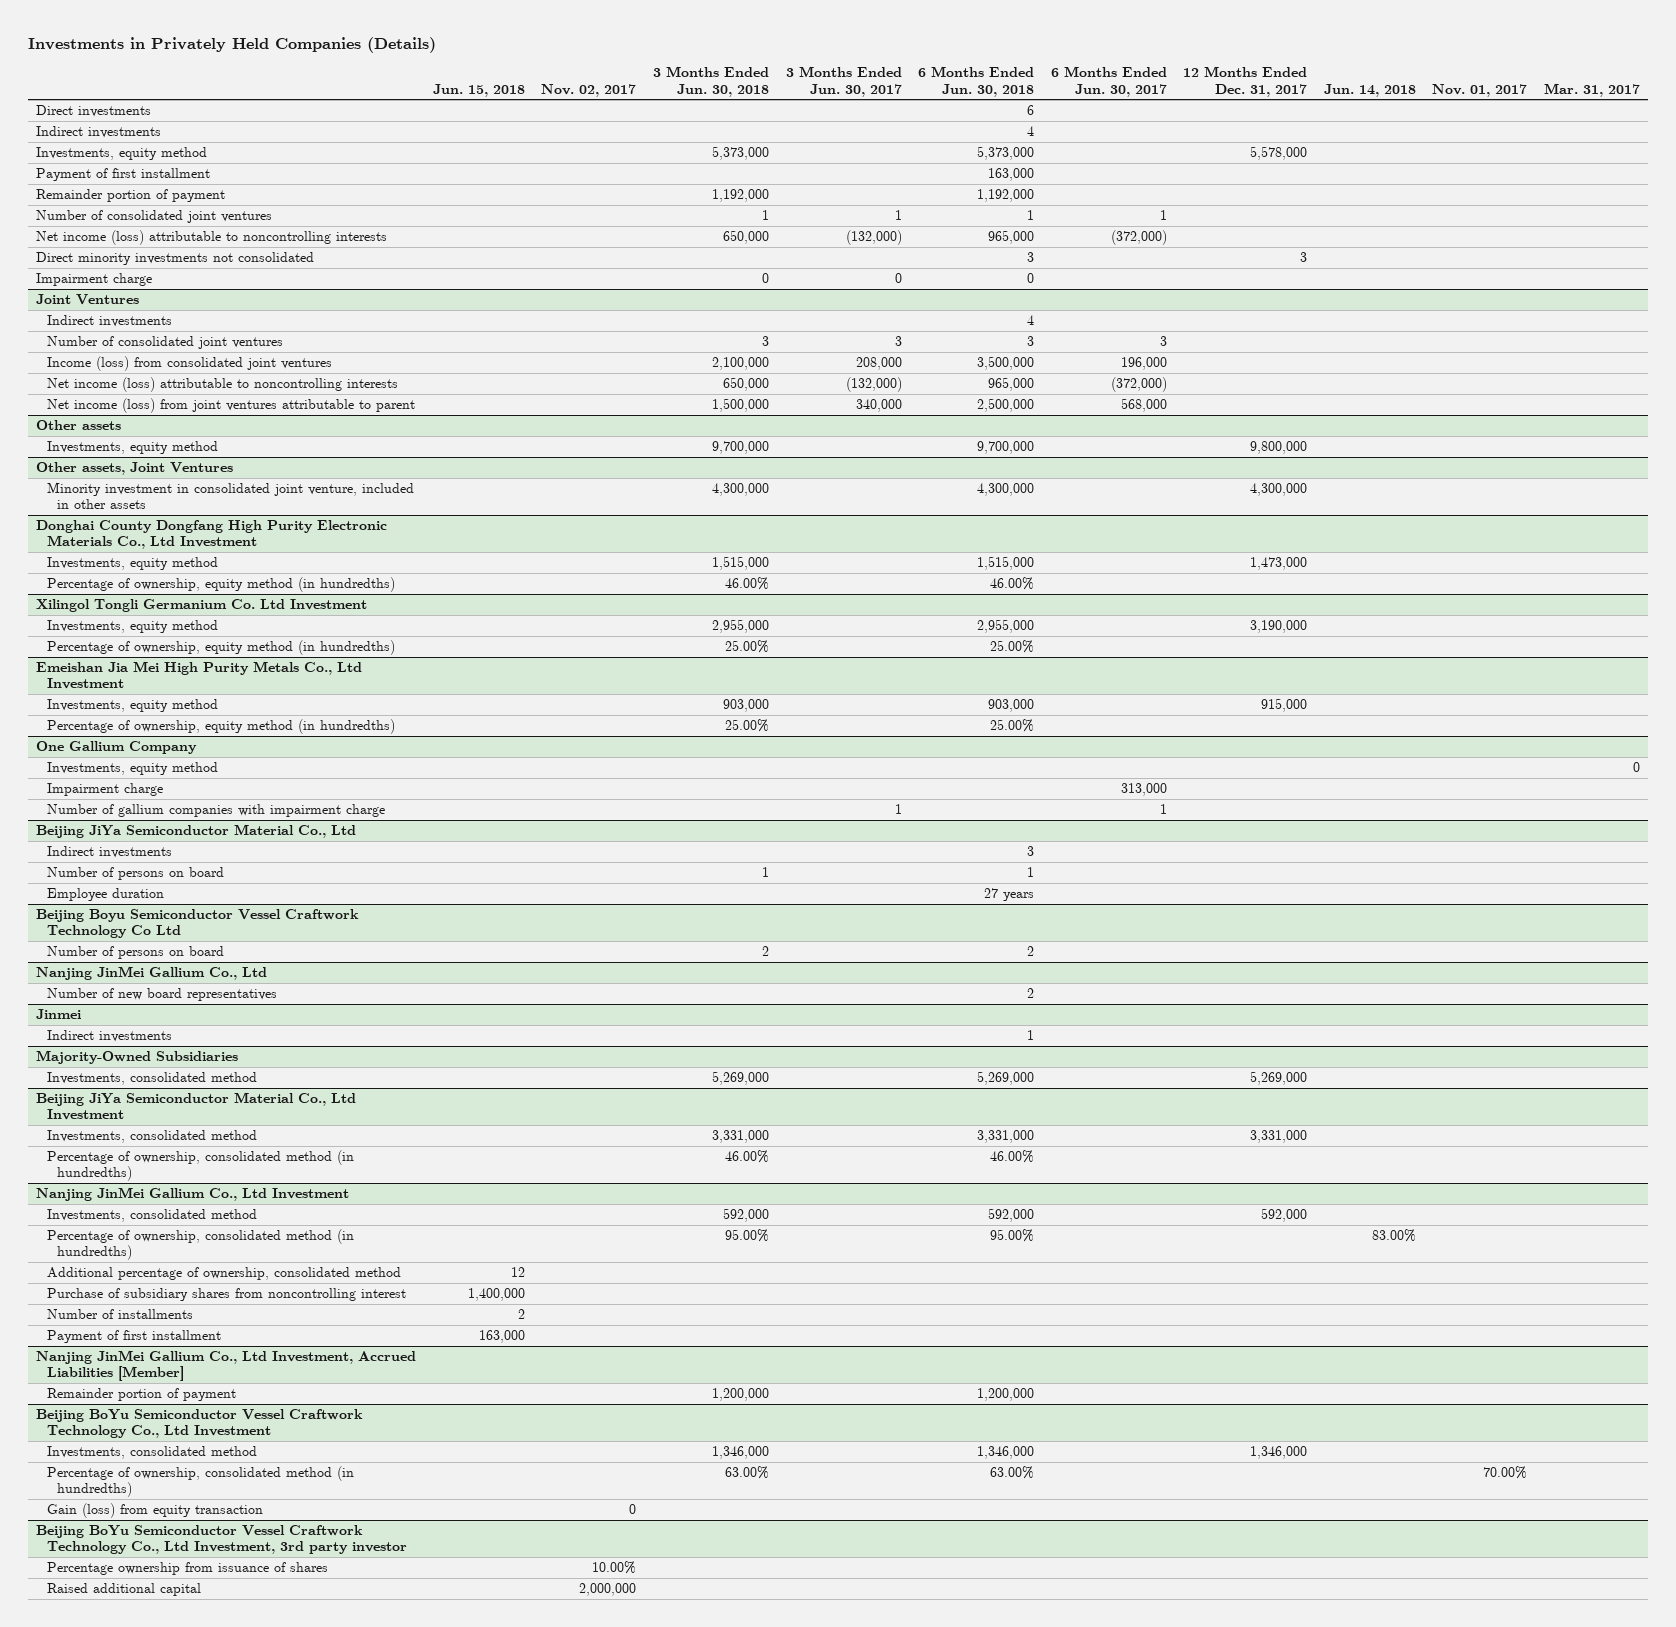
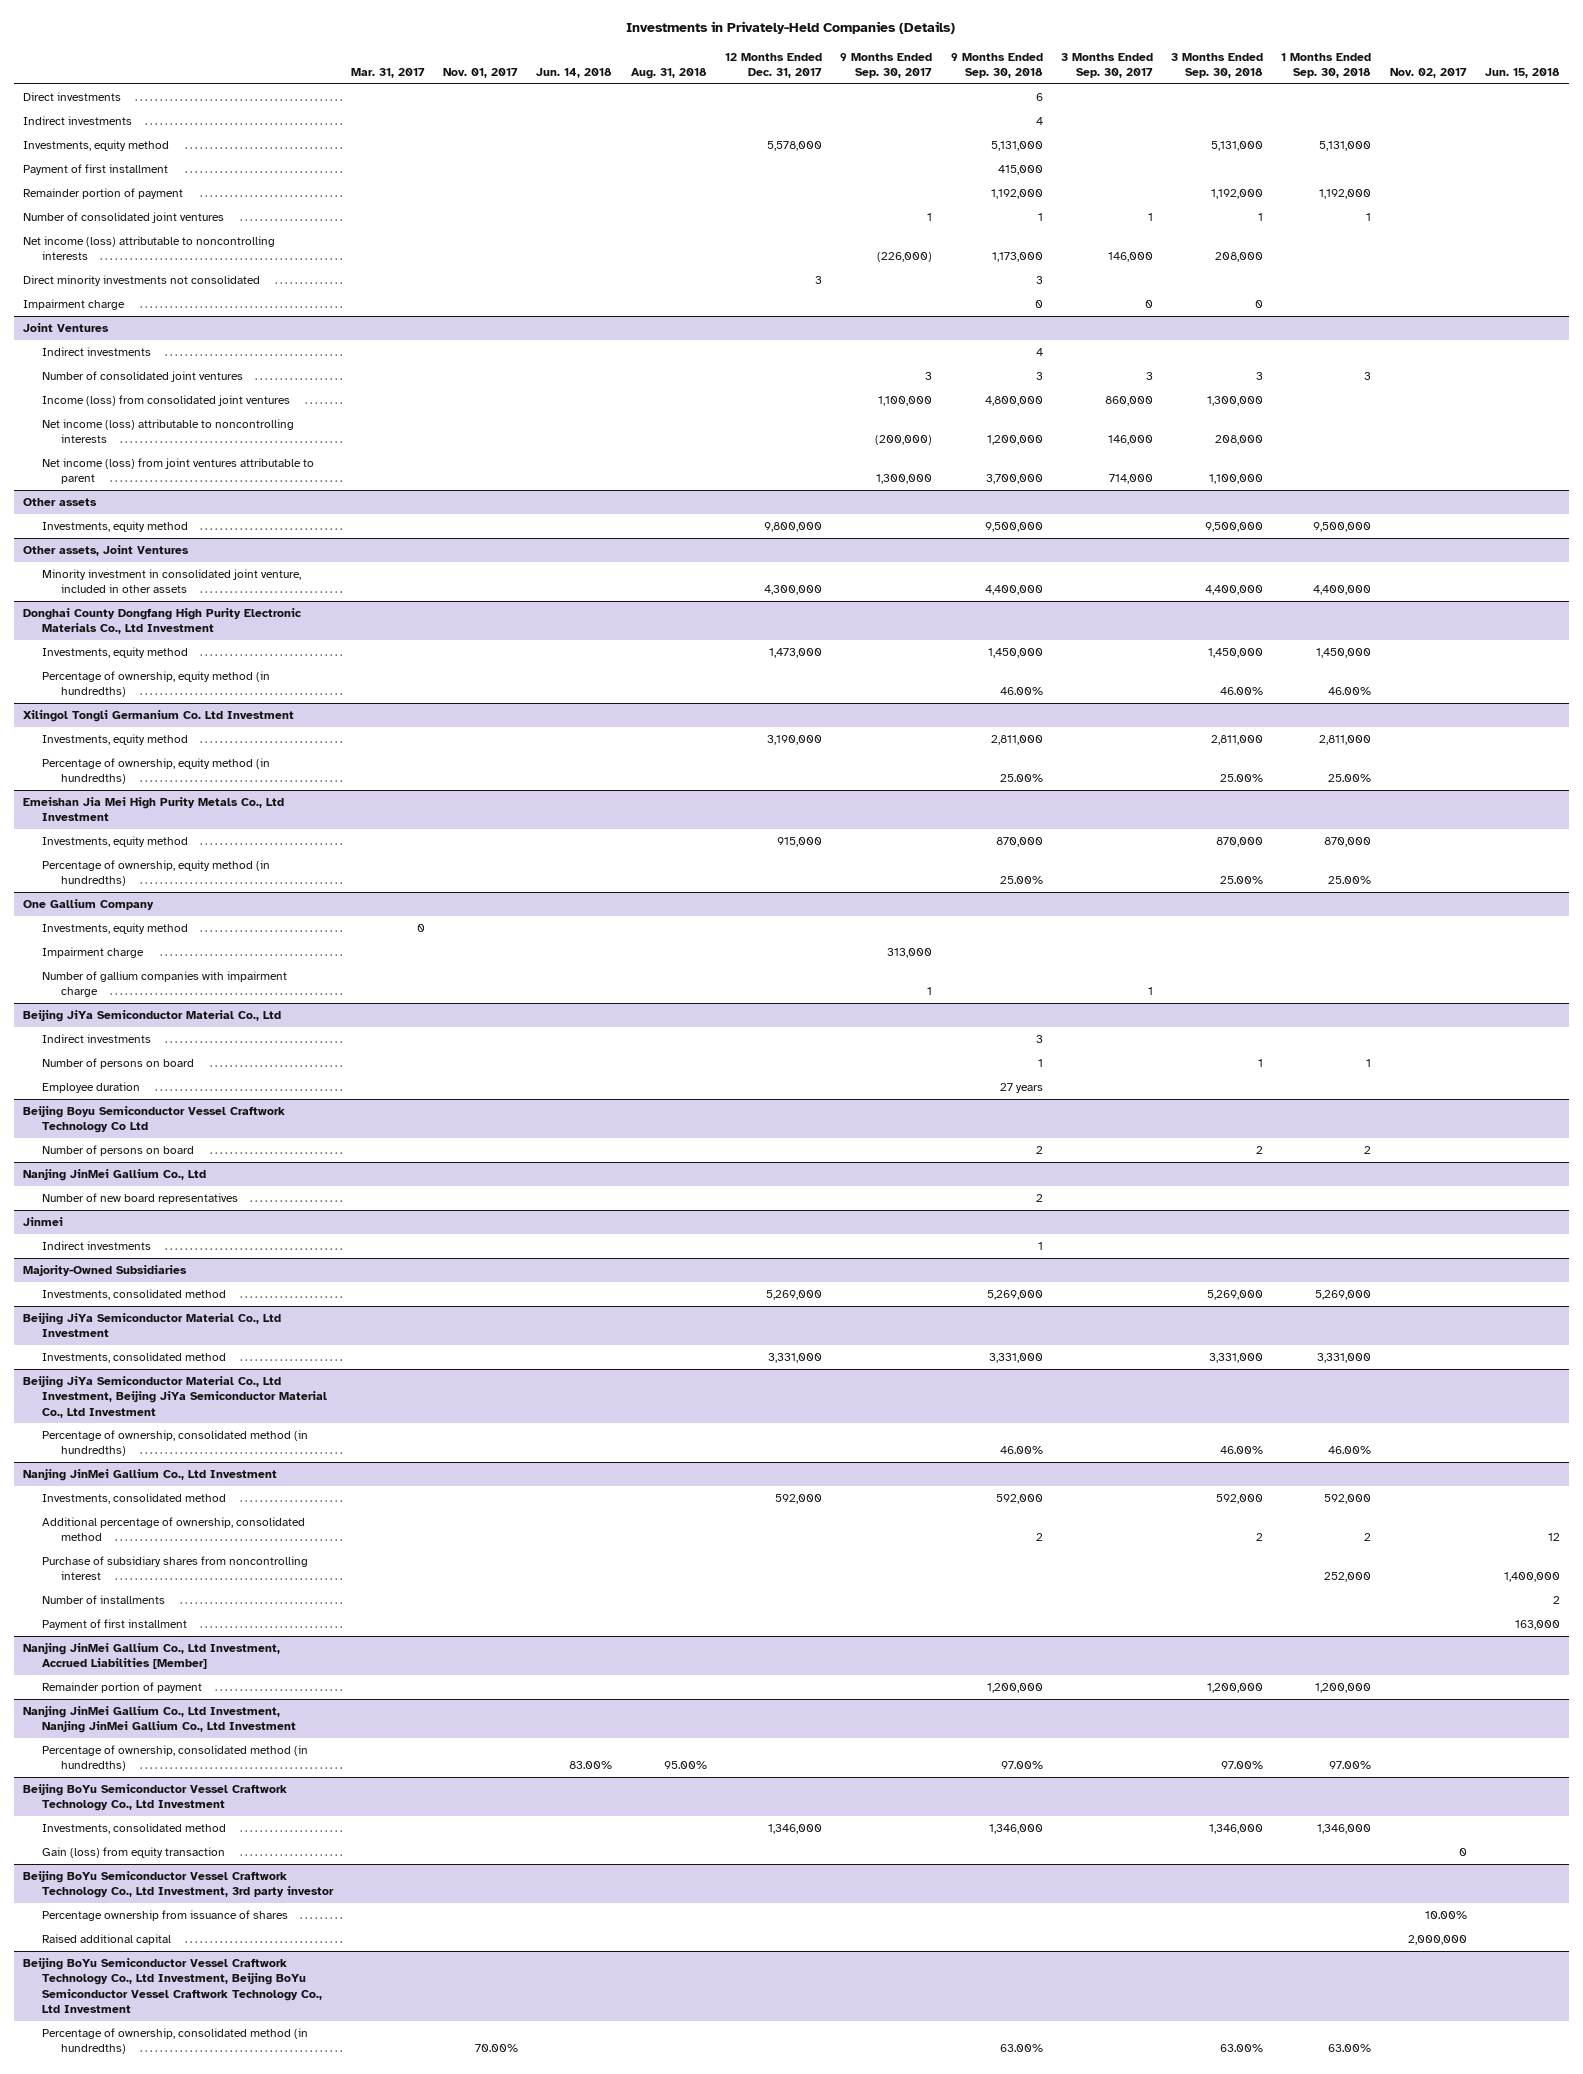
[28,36,437,53] Investments in Privately Held Companies (Details) -> [626,21,956,35] Investments in Privately-Held Companies (Details)
[653,66,770,97] 3 Months Ended Jun. 30, 2018 -> none
[785,66,902,97] 3 Months Ended Jun. 30, 2017 -> none
[918,66,1035,97] 6 Months Ended Jun. 30, 2018 -> none
[1050,66,1167,97] 6 Months Ended Jun. 30, 2017 -> none
none -> [630,67,707,79] Aug. 31, 2018
none -> [840,52,933,78] 9 Months Ended Sep. 30, 2017
none -> [950,52,1043,78] 9 Months Ended Sep. 30, 2018
none -> [1060,52,1153,78] 3 Months Ended Sep. 30, 2017
none -> [1171,52,1264,78] 3 Months Ended Sep. 30, 2018
none -> [1281,52,1372,78] 1 Months Ended Sep. 30, 2018
[46,1150,354,1182] Percentage of ownership, consolidated method (in hundredths) -> none
none -> [22,1376,327,1418] Beijing JiYa Semiconductor Material Co., Ltd Investment, Beijing JiYa Semiconductor Material Co., Ltd Investment
none -> [41,1430,308,1457] Percentage of ownership, consolidated method (in hundredths)
[46,1229,354,1261] Percentage of ownership, consolidated method (in hundredths) -> none
none -> [22,1706,296,1734] Nanjing JinMei Gallium Co., Ltd Investment, Nanjing JinMei Gallium Co., Ltd Investment
none -> [41,1745,308,1772] Percentage of ownership, consolidated method (in hundredths)
[46,1466,354,1498] Percentage of ownership, consolidated method (in hundredths) -> none
none -> [22,1958,322,2013] Beijing BoYu Semiconductor Vessel Craftwork Technology Co., Ltd Investment, Beijing BoYu Semiconductor Vessel Craftwork Technology Co., Ltd Investment
none -> [41,2028,308,2055] Percentage of ownership, consolidated method (in hundredths)

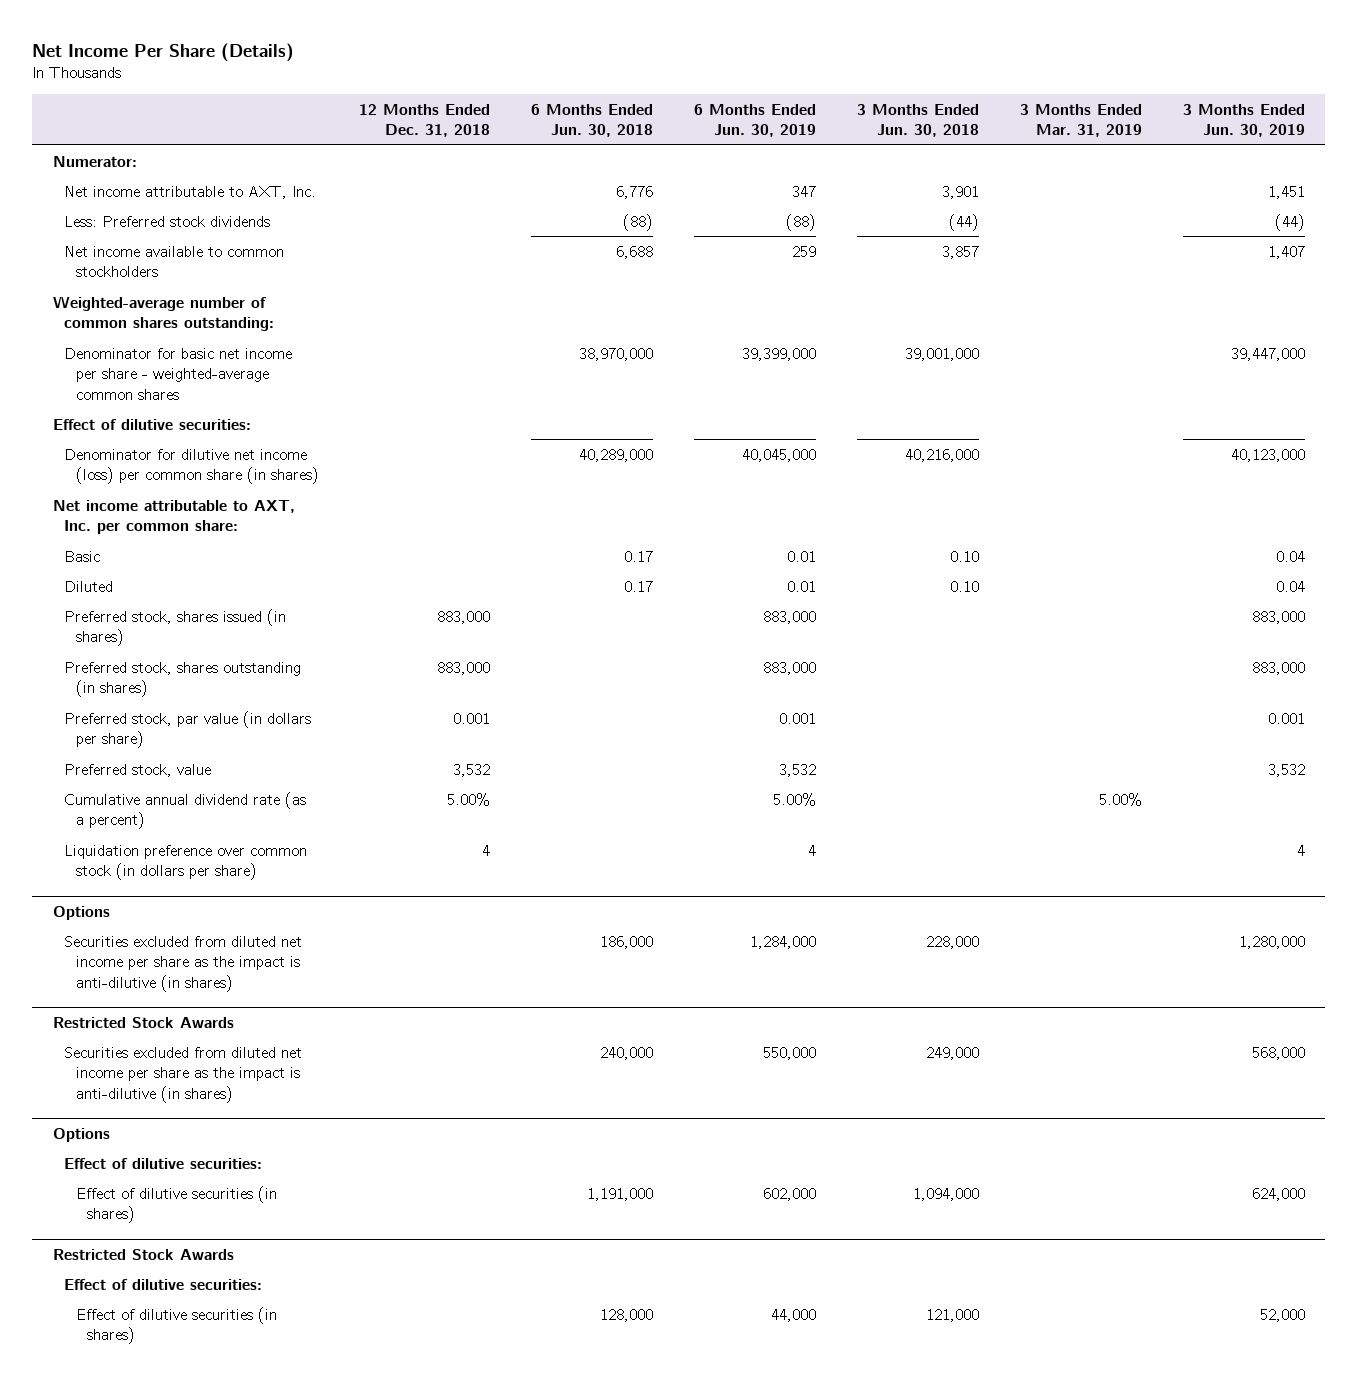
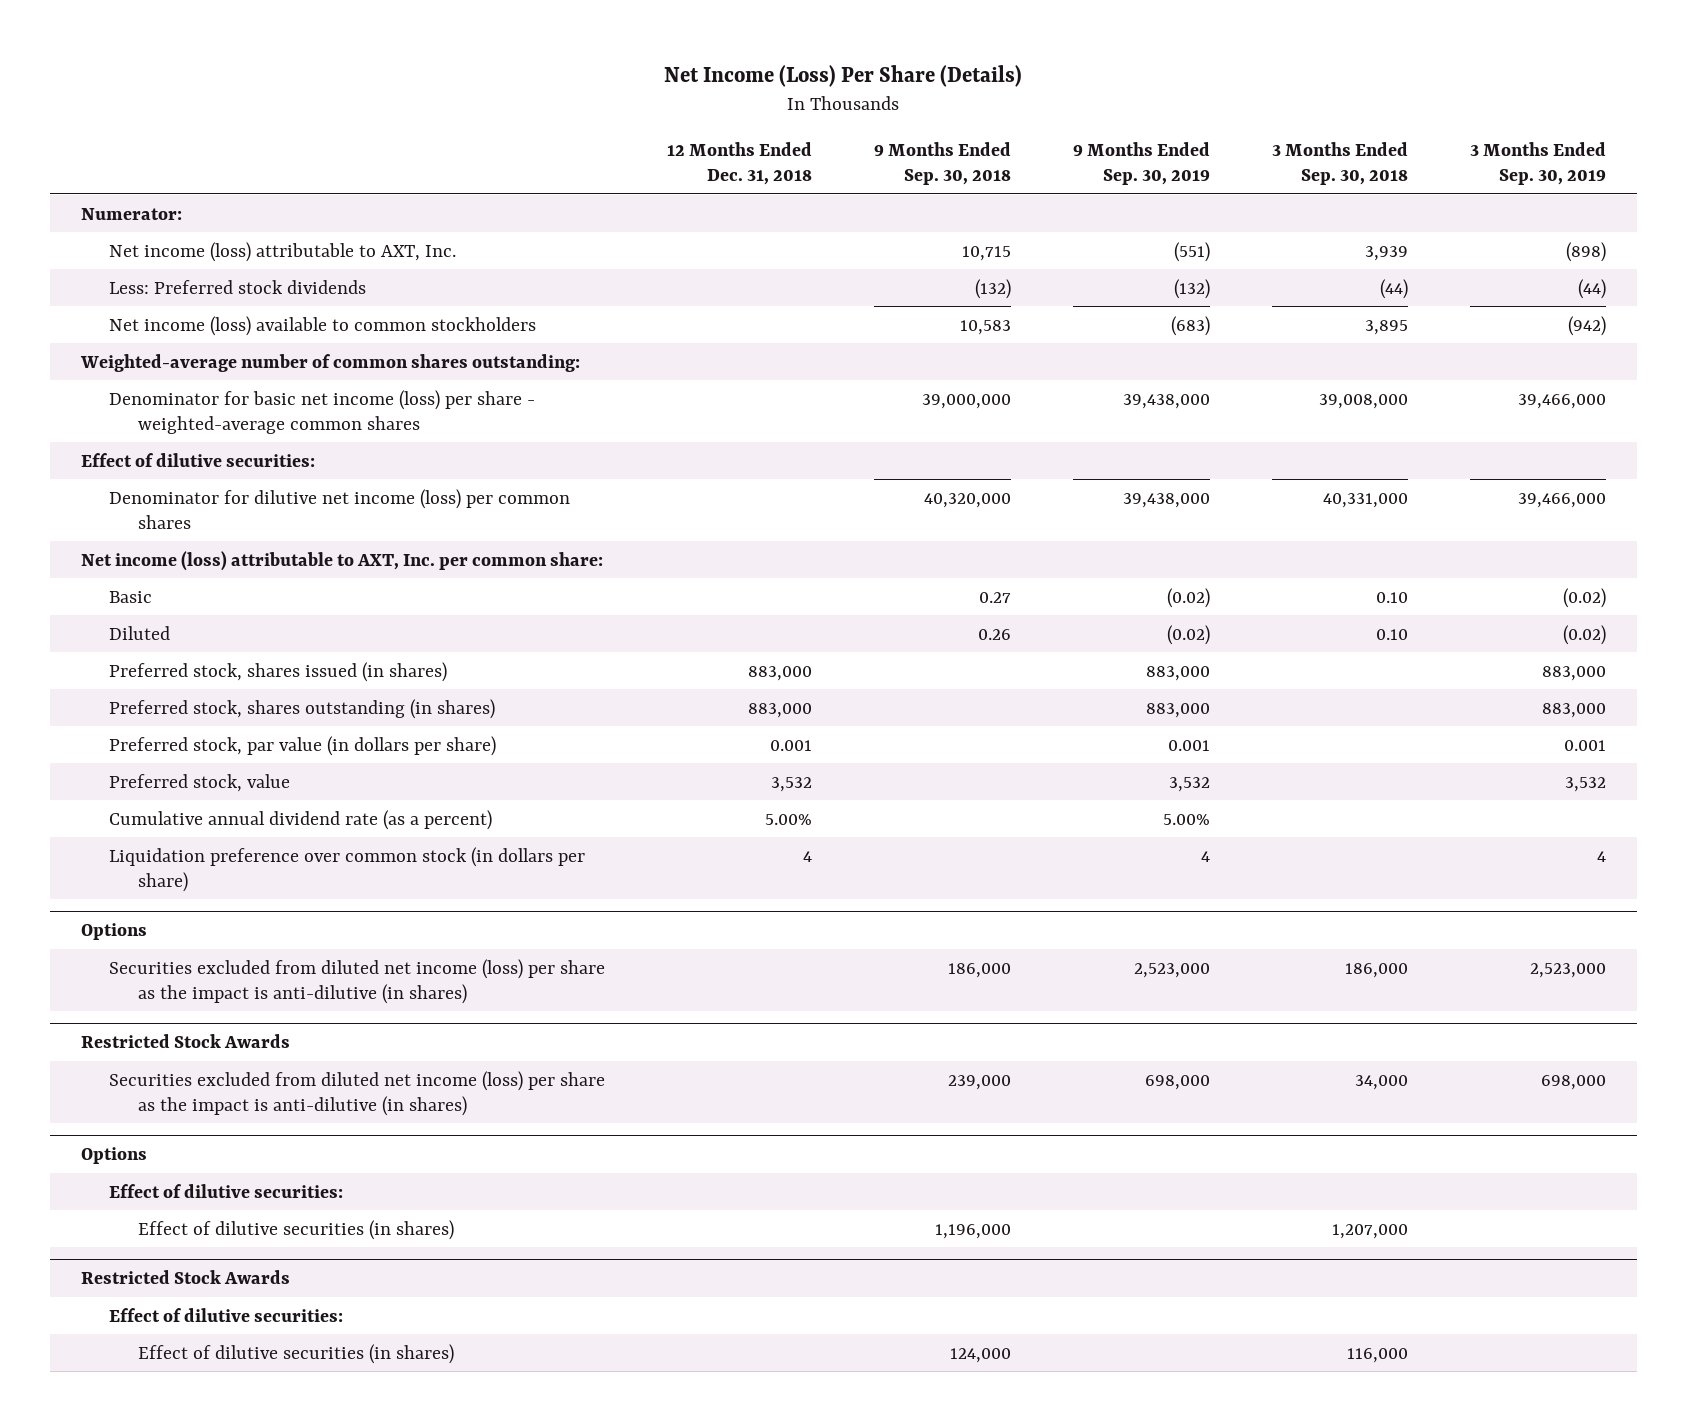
[32,42,295,62] Net Income Per Share (Details) -> [664,65,1023,88] Net Income (Loss) Per Share (Details)
[531,103,654,138] 6 Months Ended Jun. 30, 2018 -> none
[694,103,817,138] 6 Months Ended Jun. 30, 2019 -> none
[856,103,979,138] 3 Months Ended Jun. 30, 2018 -> none
[1019,103,1142,138] 3 Months Ended Mar. 31, 2019 -> none
[1182,103,1305,138] 3 Months Ended Jun. 30, 2019 -> none
none -> [874,141,1012,186] 9 Months Ended Sep. 30, 2018
none -> [1073,141,1211,186] 9 Months Ended Sep. 30, 2019
none -> [1272,141,1409,186] 3 Months Ended Sep. 30, 2018
none -> [1470,141,1607,186] 3 Months Ended Sep. 30, 2019
[64,185,317,199] Net income attributable to AXT, Inc. -> [109,241,457,262] Net income (loss) attributable to AXT, Inc.
[64,245,285,278] Net income available to common stockholders -> [109,315,537,336] Net income (loss) available to common stockholders
[64,347,293,400] Denominator for basic net income per share - weighted-average common shares -> [109,389,536,434] Denominator for basic net income (loss) per share - weighted-average common shares
[64,448,319,485] Denominator for dilutive net income (loss) per common share (in shares) -> [109,488,571,529] Denominator for dilutive net income (loss) per common shares
[52,499,295,535] Net income attributable to AXT, Inc. per common share: -> [80,550,603,571] Net income (loss) attributable to AXT, Inc. per common share:
[64,935,303,992] Securities excluded from diluted net income per share as the impact is anti-dilutive (in shares) -> [109,958,606,1004] Securities excluded from diluted net income (loss) per share as the impact is anti-dilutive (in shares)
[64,1046,303,1103] Securities excluded from diluted net income per share as the impact is anti-dilutive (in shares) -> [109,1070,606,1116] Securities excluded from diluted net income (loss) per share as the impact is anti-dilutive (in shares)

